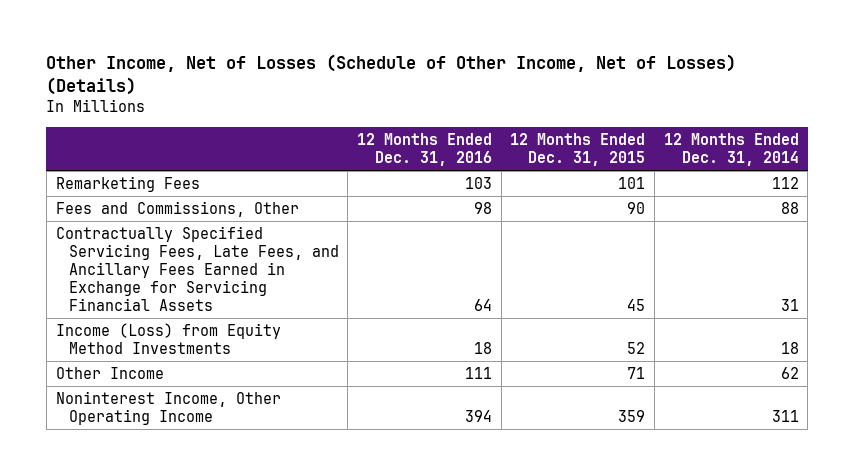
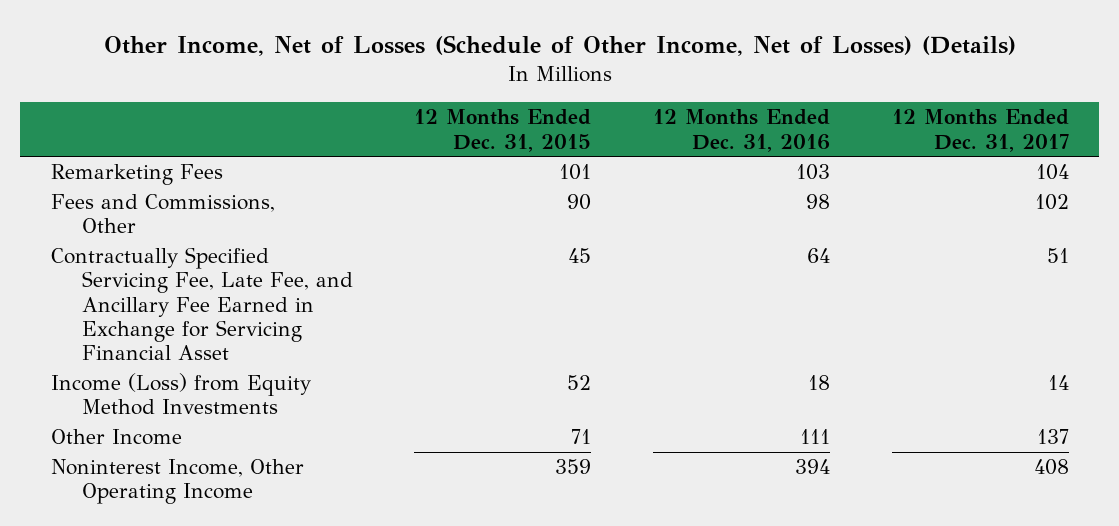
[663,132,799,166] 12 Months Ended Dec. 31, 2014 -> none
none -> [891,109,1069,152] 12 Months Ended Dec. 31, 2017
[55,225,339,311] Contractually Specified Servicing Fees, Late Fees, and Ancillary Fees Earned in Exchange for Servicing Financial Assets -> [50,247,353,361] Contractually Specified Servicing Fee, Late Fee, and Ancillary Fee Earned in Exchange for Servicing Financial Asset

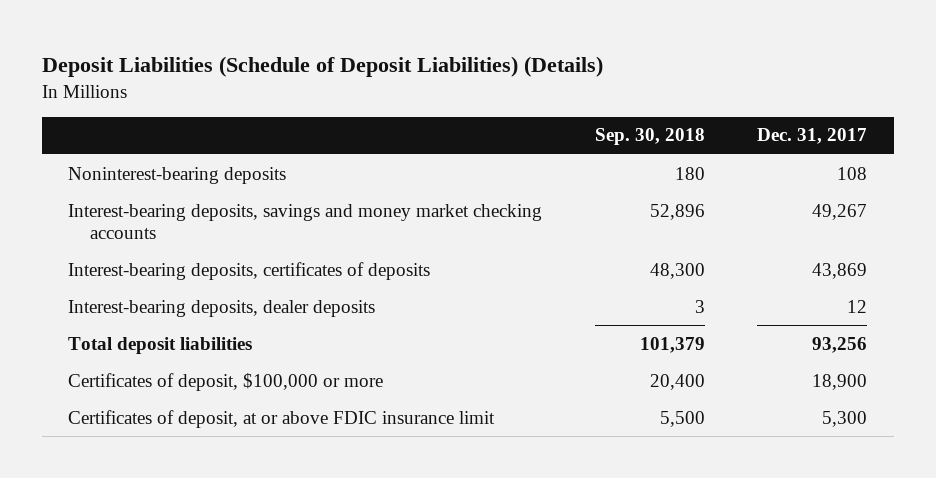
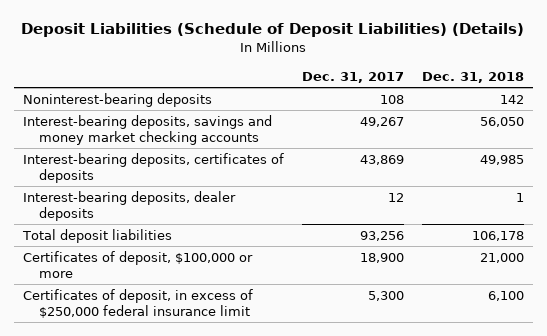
[594,128,705,146] Sep. 30, 2018 -> none
none -> [422,72,525,84] Dec. 31, 2018
[68,409,496,428] Certificates of deposit, at or above FDIC insurance limit -> [22,288,253,319] Certificates of deposit, in excess of $250,000 federal insurance limit

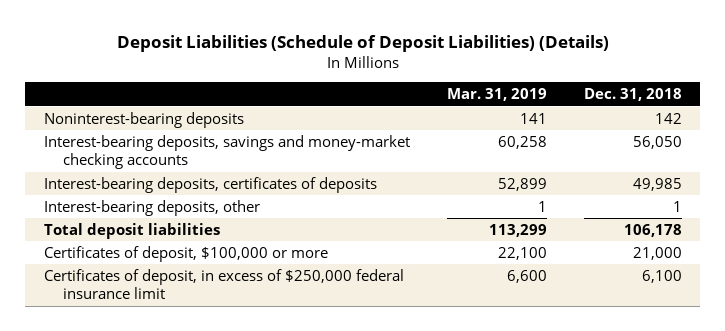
[301,72,404,84] Dec. 31, 2017 -> none
none -> [446,88,547,102] Mar. 31, 2019
[22,114,272,146] Interest-bearing deposits, savings and money market checking accounts -> [43,134,410,170] Interest-bearing deposits, savings and money-market checking accounts
[22,190,236,222] Interest-bearing deposits, dealer deposits -> [43,199,260,216] Interest-bearing deposits, other

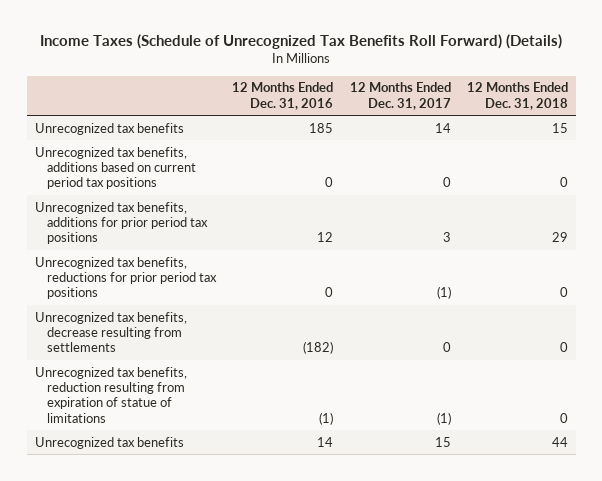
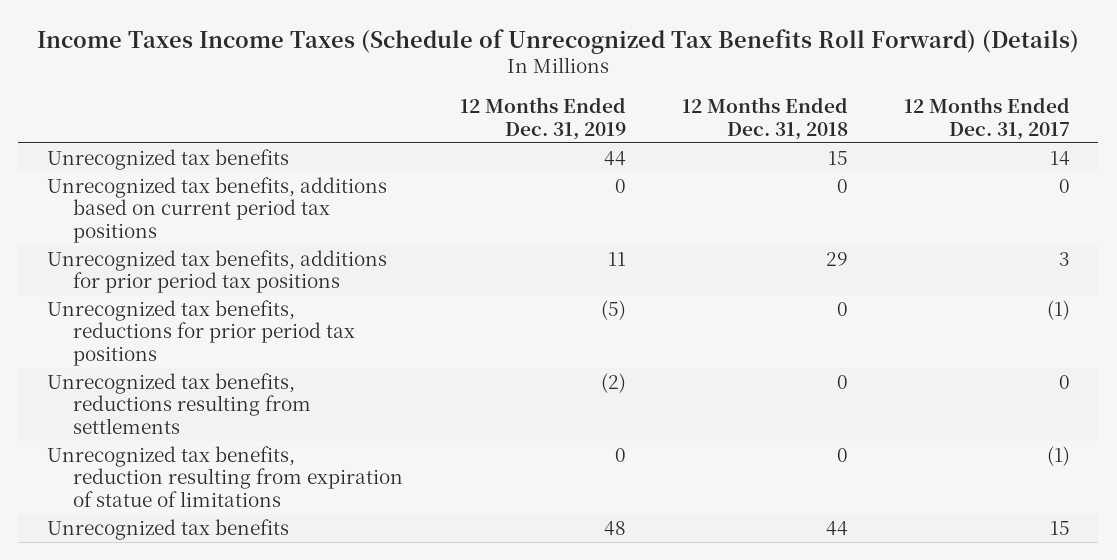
[40,34,563,50] Income Taxes (Schedule of Unrecognized Tax Benefits Roll Forward) (Details) -> [37,28,1080,54] Income Taxes Income Taxes (Schedule of Unrecognized Tax Benefits Roll Forward) (Details)
[232,82,334,110] 12 Months Ended Dec. 31, 2016 -> none
none -> [459,97,626,140] 12 Months Ended Dec. 31, 2019
[34,311,187,353] Unrecognized tax benefits, decrease resulting from settlements -> [46,372,312,435] Unrecognized tax benefits, reductions resulting from settlements

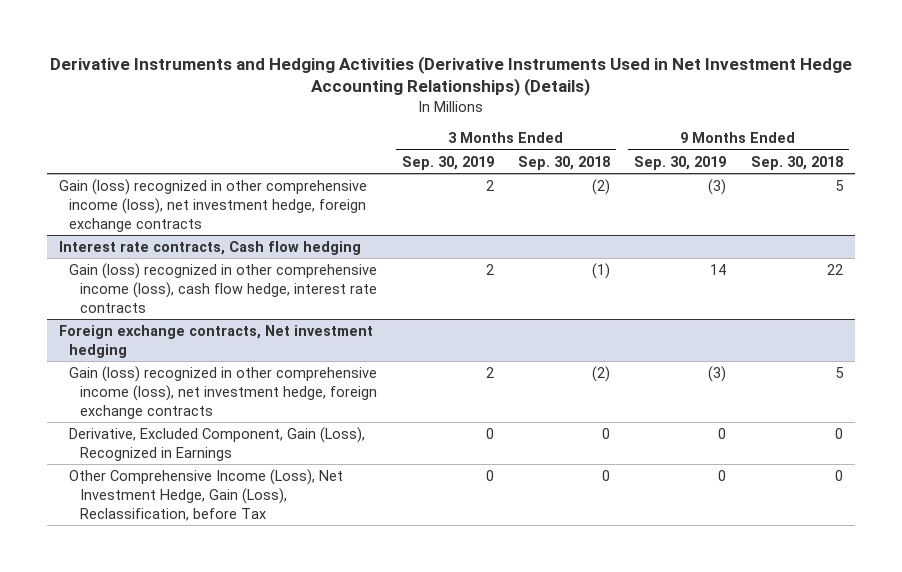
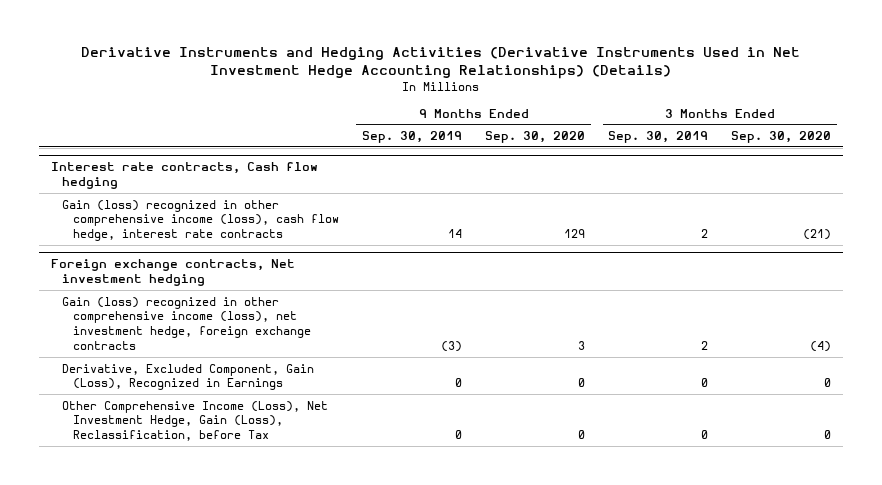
[517,155,610,170] Sep. 30, 2018 -> none
[750,155,843,170] Sep. 30, 2018 -> none
none -> [485,130,586,143] Sep. 30, 2020
none -> [731,130,832,143] Sep. 30, 2020
[59,178,368,232] Gain (loss) recognized in other comprehensive income (loss), net investment hedge, foreign exchange contracts -> none

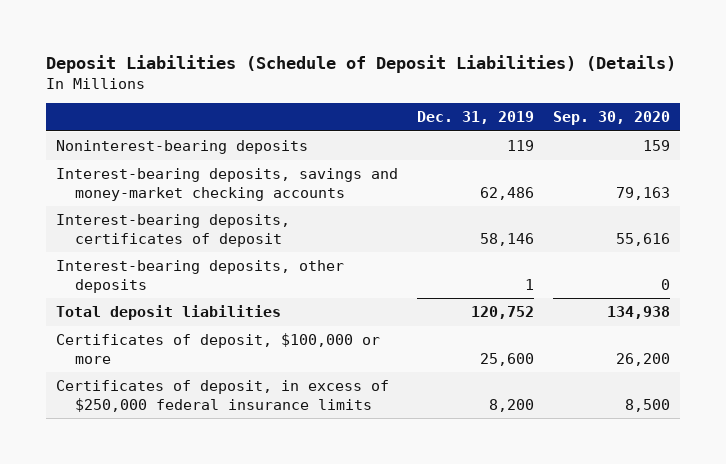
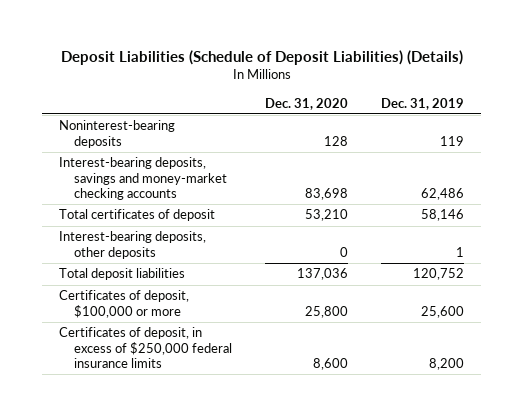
[553,111,671,126] Sep. 30, 2020 -> none
none -> [265,97,349,110] Dec. 31, 2020
[55,214,290,247] Interest-bearing deposits, certificates of deposit -> [58,209,215,222] Total certificates of deposit

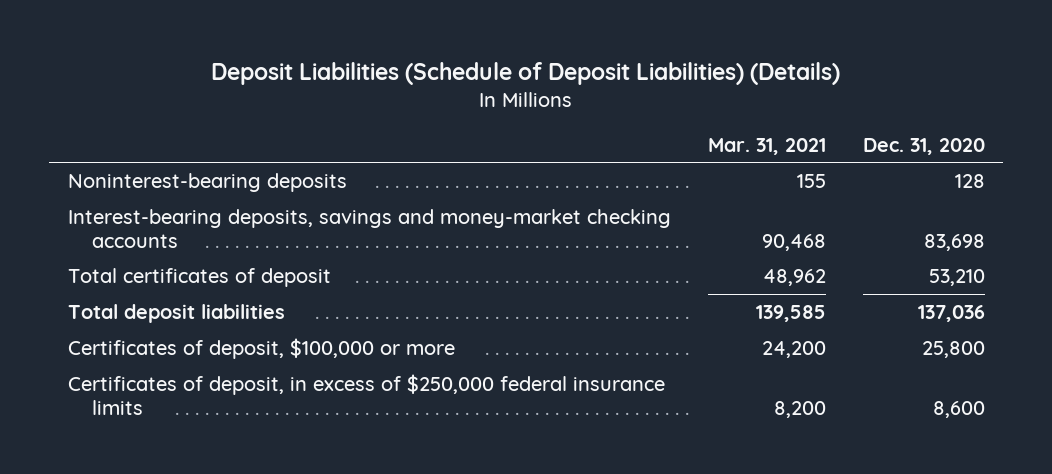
[381,97,465,110] Dec. 31, 2019 -> none
none -> [707,137,826,155] Mar. 31, 2021
[58,231,206,259] Interest-bearing deposits, other deposits -> none

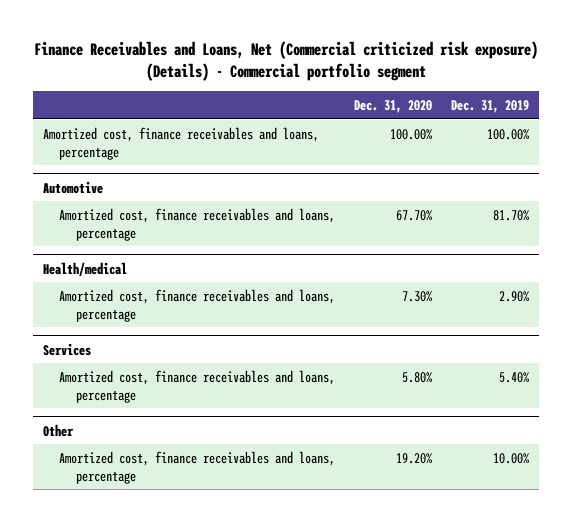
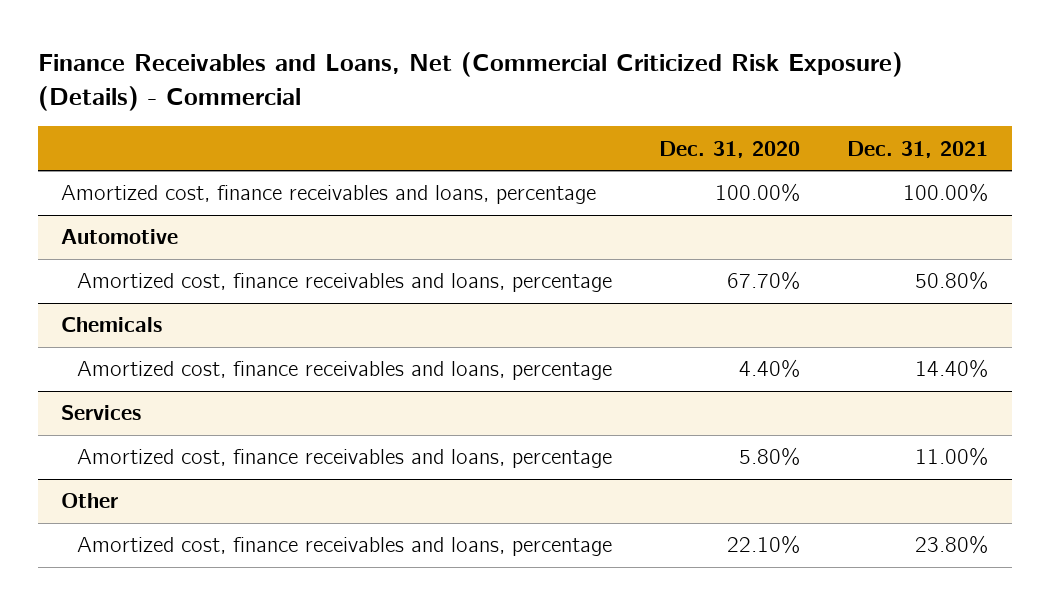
[34,41,539,82] Finance Receivables and Loans, Net (Commercial criticized risk exposure) (Details) - Commercial portfolio segment -> [37,52,903,111] Finance Receivables and Loans, Net (Commercial Criticized Risk Exposure) (Details) - Commercial
[451,99,530,113] Dec. 31, 2019 -> none
none -> [847,140,989,158] Dec. 31, 2021
[42,261,127,276] Health/medical -> [61,317,163,333] Chemicals
[402,290,433,302] 7.30% -> [738,359,800,379] 4.40%
[396,452,433,464] 19.20% -> [726,535,800,555] 22.10%

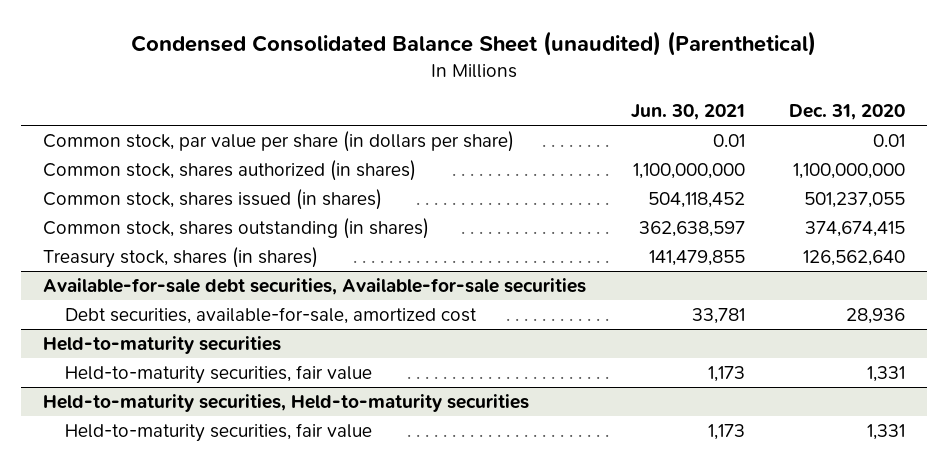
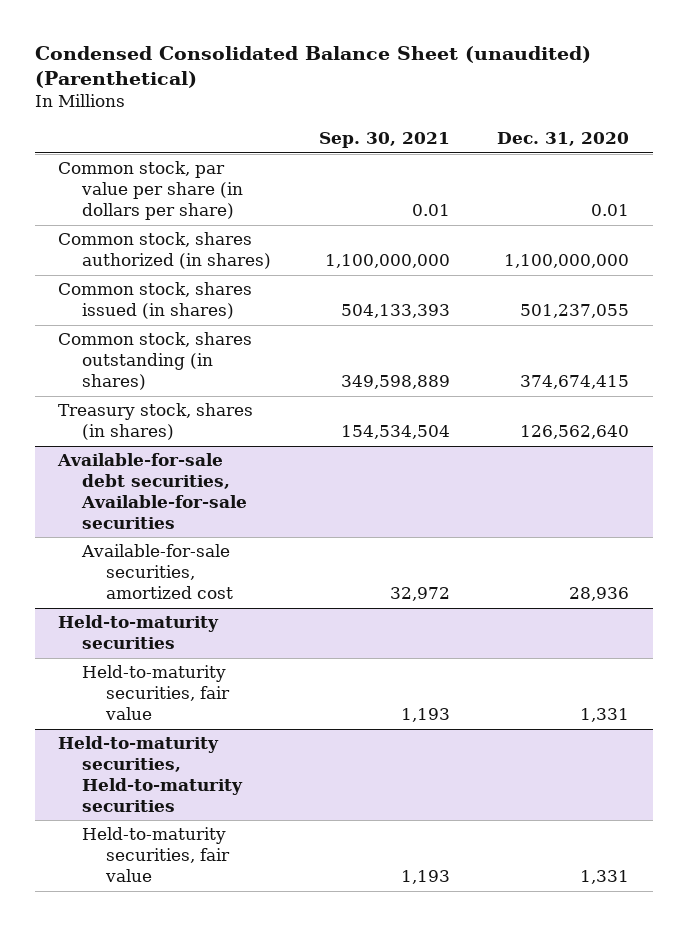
[630,104,745,121] Jun. 30, 2021 -> none
none -> [318,131,450,148] Sep. 30, 2021
[65,307,478,325] Debt securities, available-for-sale, amortized cost -> [81,544,234,600] Available-for-sale securities, amortized cost

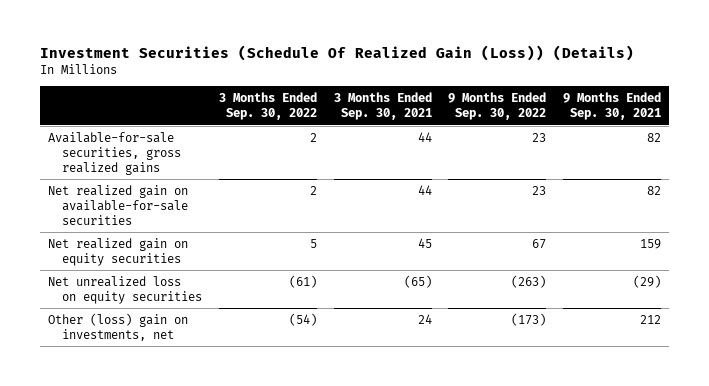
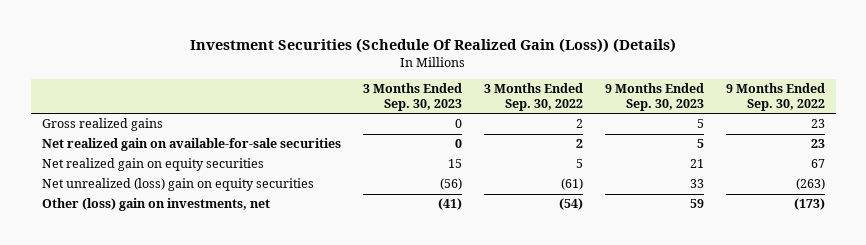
[333,92,432,121] 3 Months Ended Sep. 30, 2021 -> none
[562,92,661,121] 9 Months Ended Sep. 30, 2021 -> none
none -> [362,83,462,111] 3 Months Ended Sep. 30, 2023
none -> [604,83,704,111] 9 Months Ended Sep. 30, 2023
[47,131,182,175] Available-for-sale securities, gross realized gains -> [41,118,163,132] Gross realized gains
[47,275,203,304] Net unrealized loss on equity securities -> [41,178,314,192] Net unrealized (loss) gain on equity securities

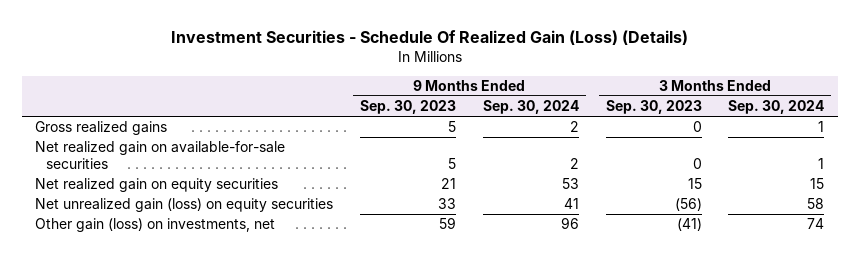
[190,37,677,53] Investment Securities (Schedule Of Realized Gain (Loss)) (Details) -> [170,30,688,46] Investment Securities - Schedule Of Realized Gain (Loss) (Details)
[483,83,583,111] 3 Months Ended Sep. 30, 2022 -> none
[725,83,825,111] 9 Months Ended Sep. 30, 2022 -> none
none -> [482,100,579,115] Sep. 30, 2024
none -> [728,100,825,115] Sep. 30, 2024
[41,178,314,192] Net unrealized (loss) gain on equity securities -> [35,198,334,213] Net unrealized gain (loss) on equity securities
[41,198,270,212] Other (loss) gain on investments, net -> [35,218,276,233] Other gain (loss) on investments, net

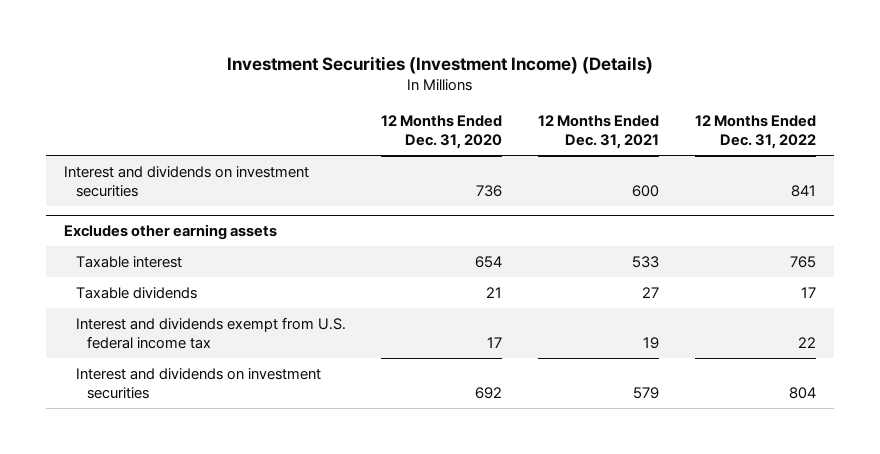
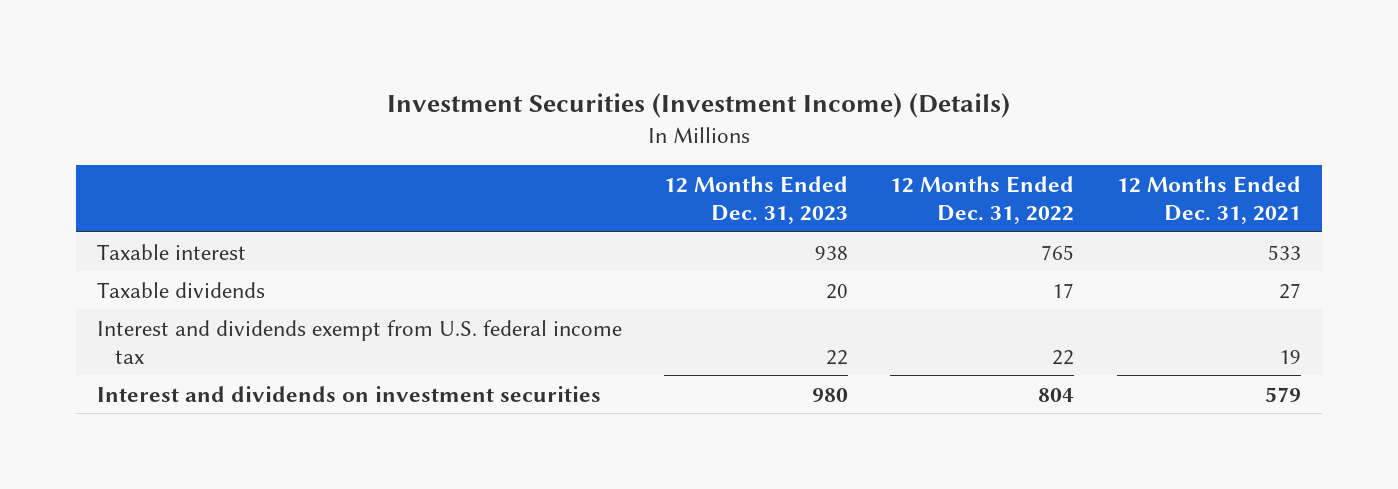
[381,115,503,150] 12 Months Ended Dec. 31, 2020 -> none
none -> [664,176,849,225] 12 Months Ended Dec. 31, 2023
[63,165,309,197] Interest and dividends on investment securities -> none
[63,224,277,241] Excludes other earning assets -> none

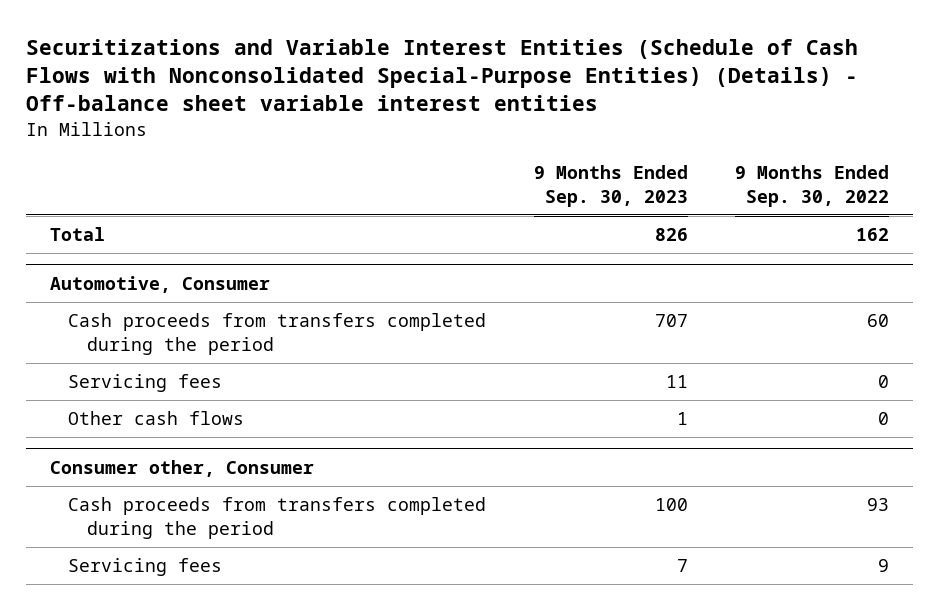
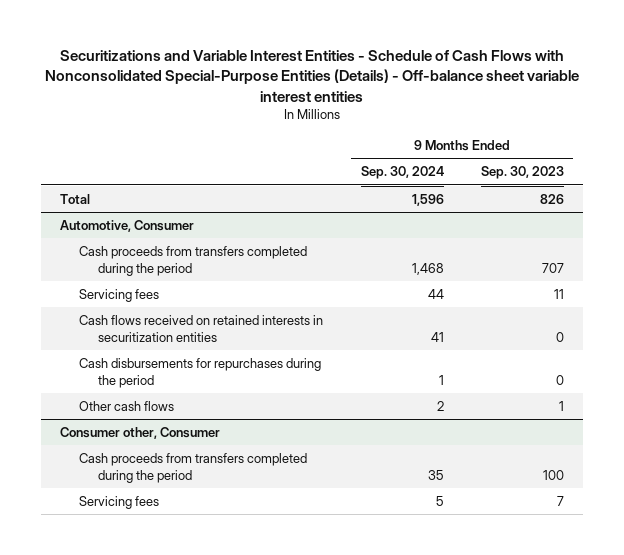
[26,38,859,112] Securitizations and Variable Interest Entities (Schedule of Cash Flows with Nonconsolidated Special-Purpose Entities) (Details) - Off-balance sheet variable interest entities -> [44,50,579,102] Securitizations and Variable Interest Entities - Schedule of Cash Flows with Nonconsolidated Special-Purpose Entities (Details) - Off-balance sheet variable interest entities
[735,165,890,207] 9 Months Ended Sep. 30, 2022 -> none
none -> [360,166,444,180] Sep. 30, 2024
none -> [79,314,324,342] Cash flows received on retained interests in securitization entities
none -> [79,357,322,388] Cash disbursements for repurchases during the period

